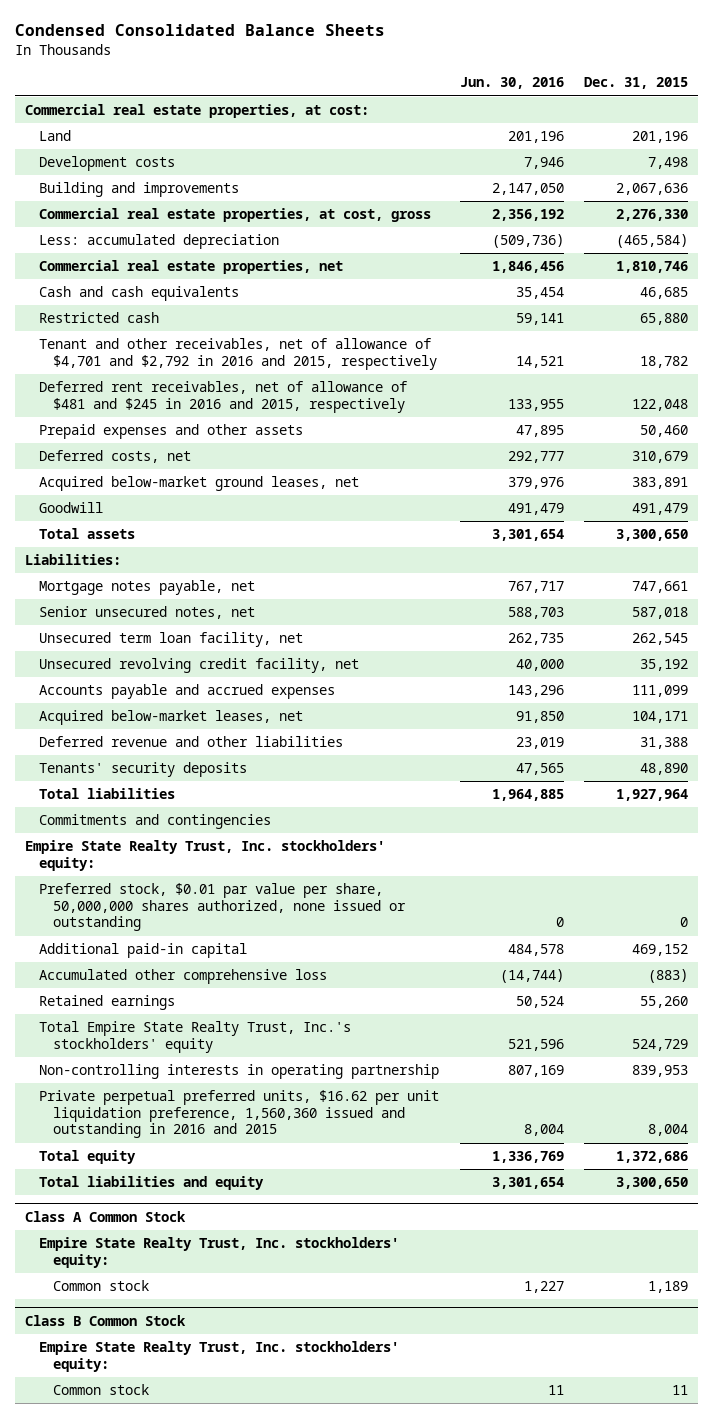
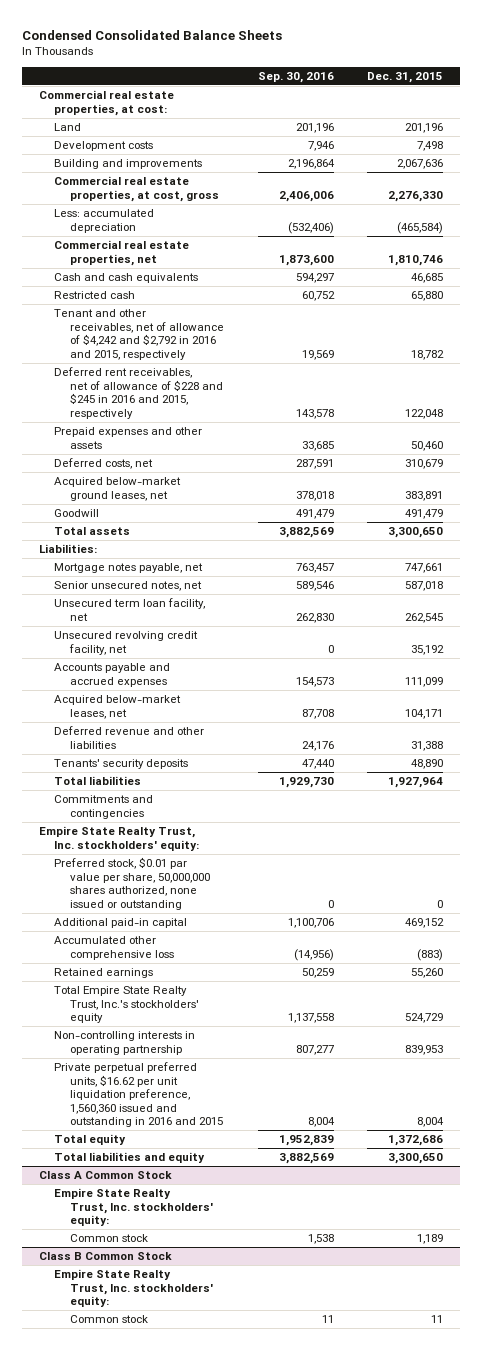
[459,77,564,90] Jun. 30, 2016 -> none
none -> [257,71,334,83] Sep. 30, 2016
[39,338,438,370] Tenant and other receivables, net of allowance of $4,701 and $2,792 in 2016 and 2015, respectively -> [54,309,224,360] Tenant and other receivables, net of allowance of $4,242 and $2,792 in 2016 and 2015, respectively
[39,381,408,413] Deferred rent receivables, net of allowance of $481 and $245 in 2016 and 2015, respectively -> [54,367,223,419] Deferred rent receivables, net of allowance of $228 and $245 in 2016 and 2015, respectively

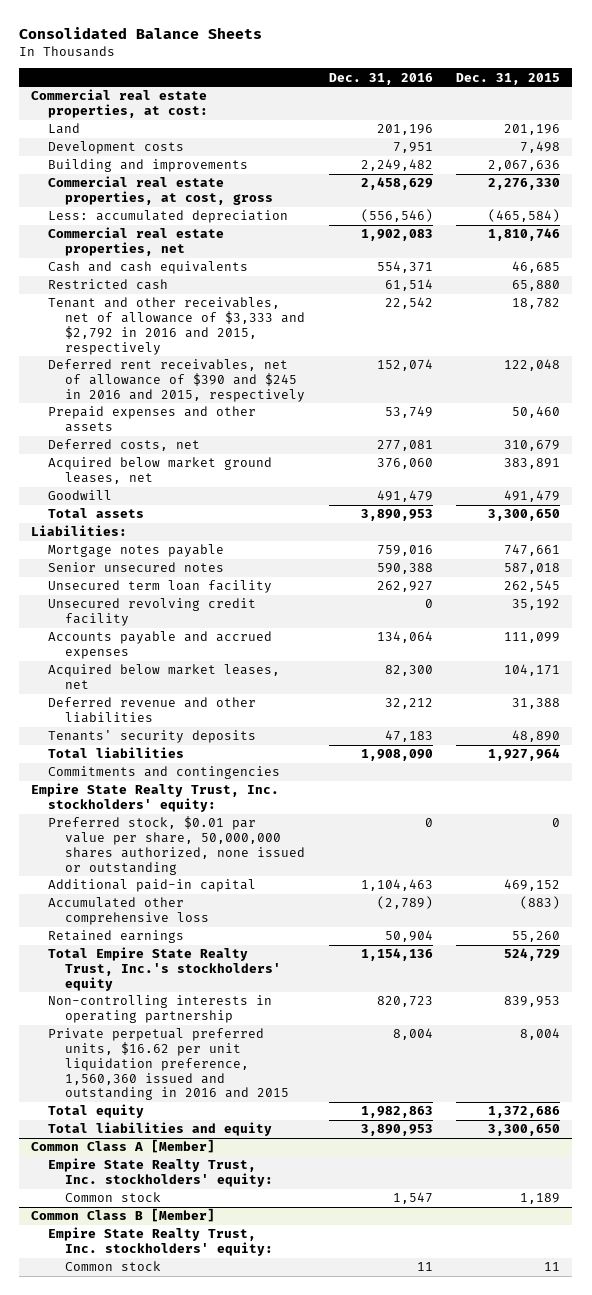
[21,29,282,40] Condensed Consolidated Balance Sheets -> [19,26,263,39] Consolidated Balance Sheets
[257,71,334,83] Sep. 30, 2016 -> none
none -> [328,72,433,85] Dec. 31, 2016
[54,309,224,360] Tenant and other receivables, net of allowance of $4,242 and $2,792 in 2016 and 2015, respectively -> [48,297,306,355] Tenant and other receivables, net of allowance of $3,333 and $2,792 in 2016 and 2015, respectively
[54,367,223,419] Deferred rent receivables, net of allowance of $228 and $245 in 2016 and 2015, respectively -> [48,359,306,402] Deferred rent receivables, net of allowance of $390 and $245 in 2016 and 2015, respectively
[54,477,182,501] Acquired below-market ground leases, net -> [48,457,273,485] Acquired below market ground leases, net
[54,563,204,574] Mortgage notes payable, net -> [48,544,225,558] Mortgage notes payable
[54,581,203,592] Senior unsecured notes, net -> [48,562,225,573] Senior unsecured notes
[54,598,206,621] Unsecured term loan facility, net -> [48,580,273,594] Unsecured term loan facility
[54,631,199,655] Unsecured revolving credit facility, net -> [48,598,257,627] Unsecured revolving credit facility
[54,695,182,719] Acquired below-market leases, net -> [48,664,281,690] Acquired below market leases, net
[38,1171,172,1180] Class A Common Stock -> [31,1139,216,1154] Common Class A [Member]
[38,1252,172,1261] Class B Common Stock -> [31,1208,216,1223] Common Class B [Member]

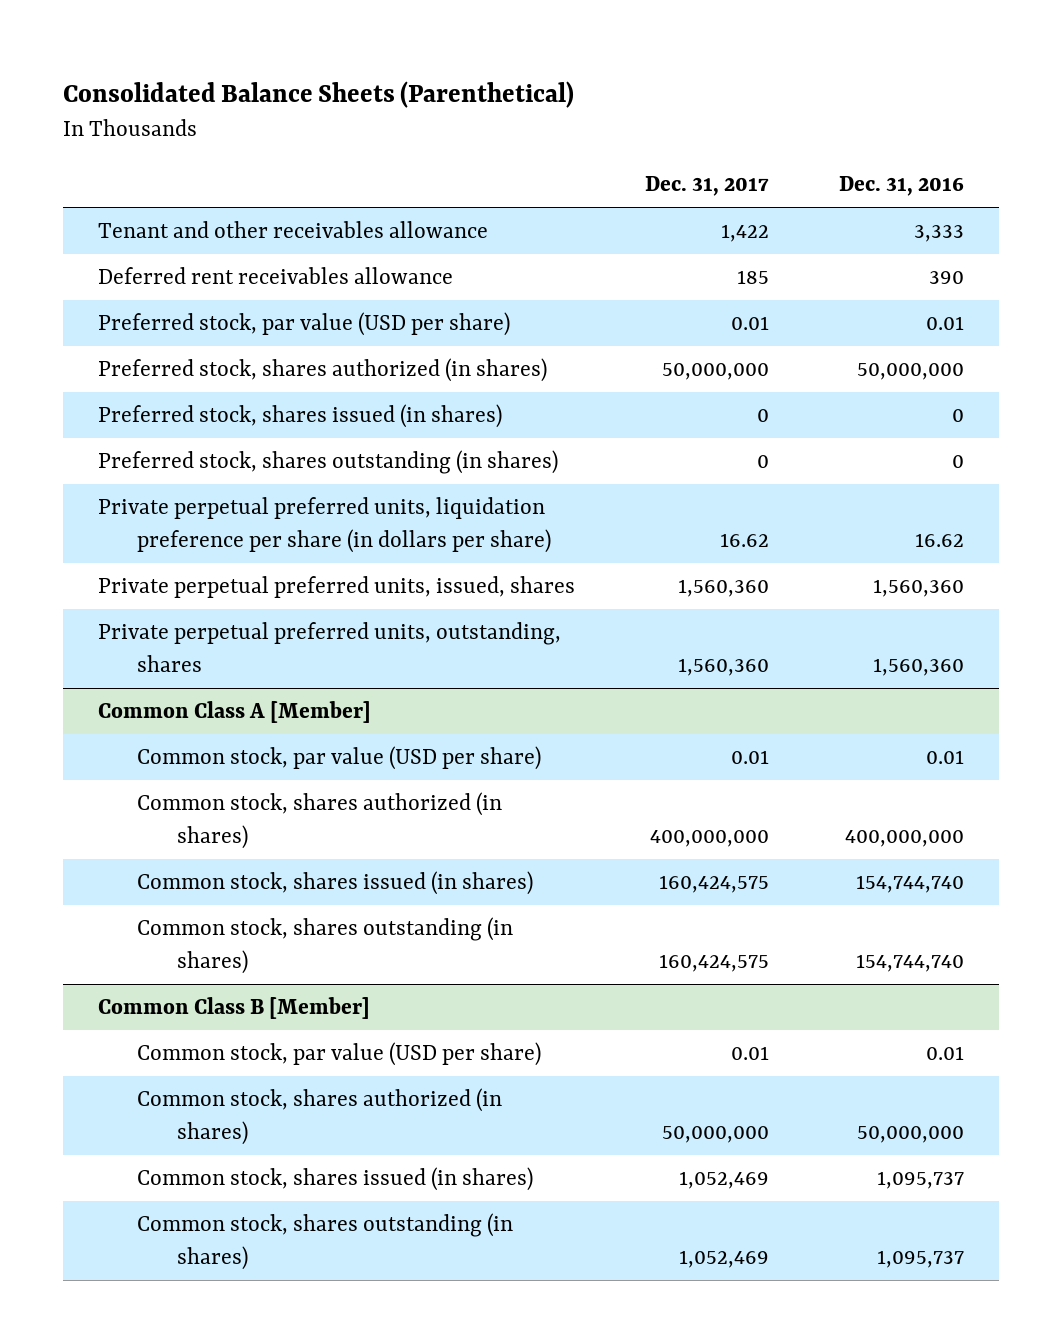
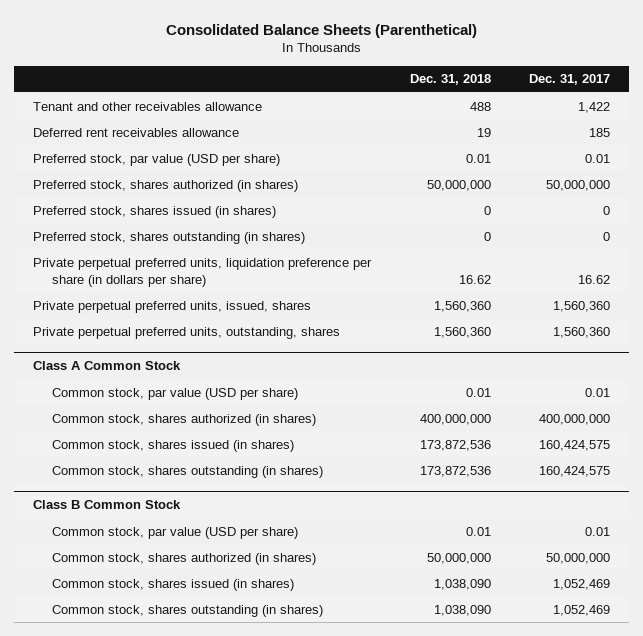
[838,176,964,197] Dec. 31, 2016 -> none
none -> [409,74,491,86] Dec. 31, 2018
[97,701,371,724] Common Class A [Member] -> [33,361,182,371] Class A Common Stock
[97,997,370,1020] Common Class B [Member] -> [33,500,182,510] Class B Common Stock

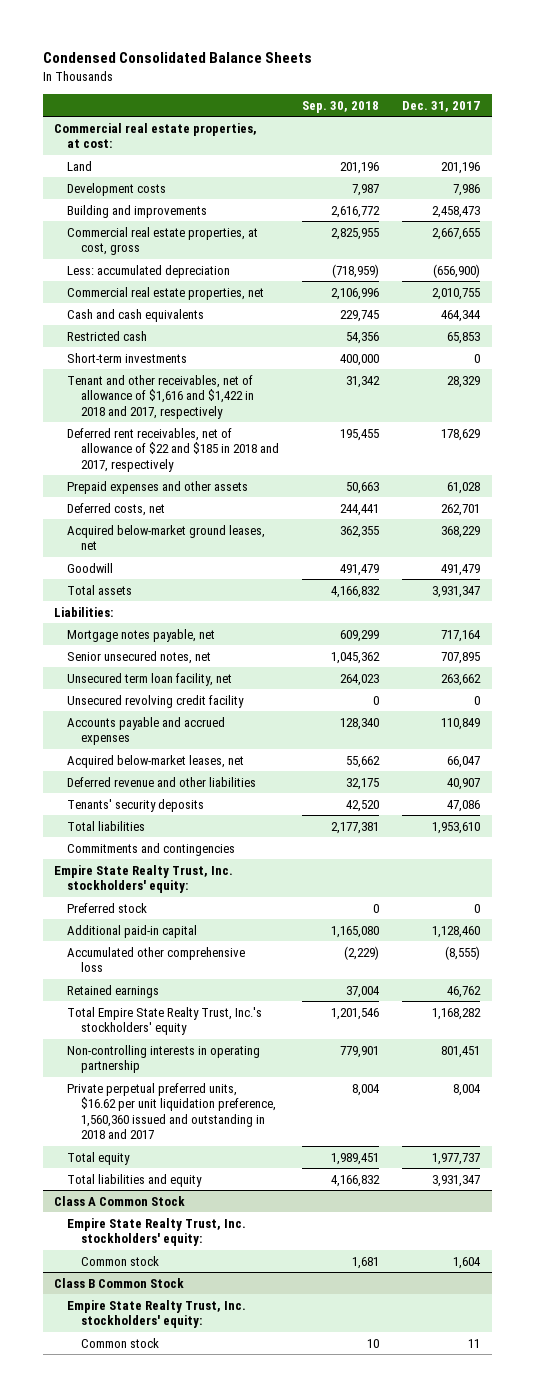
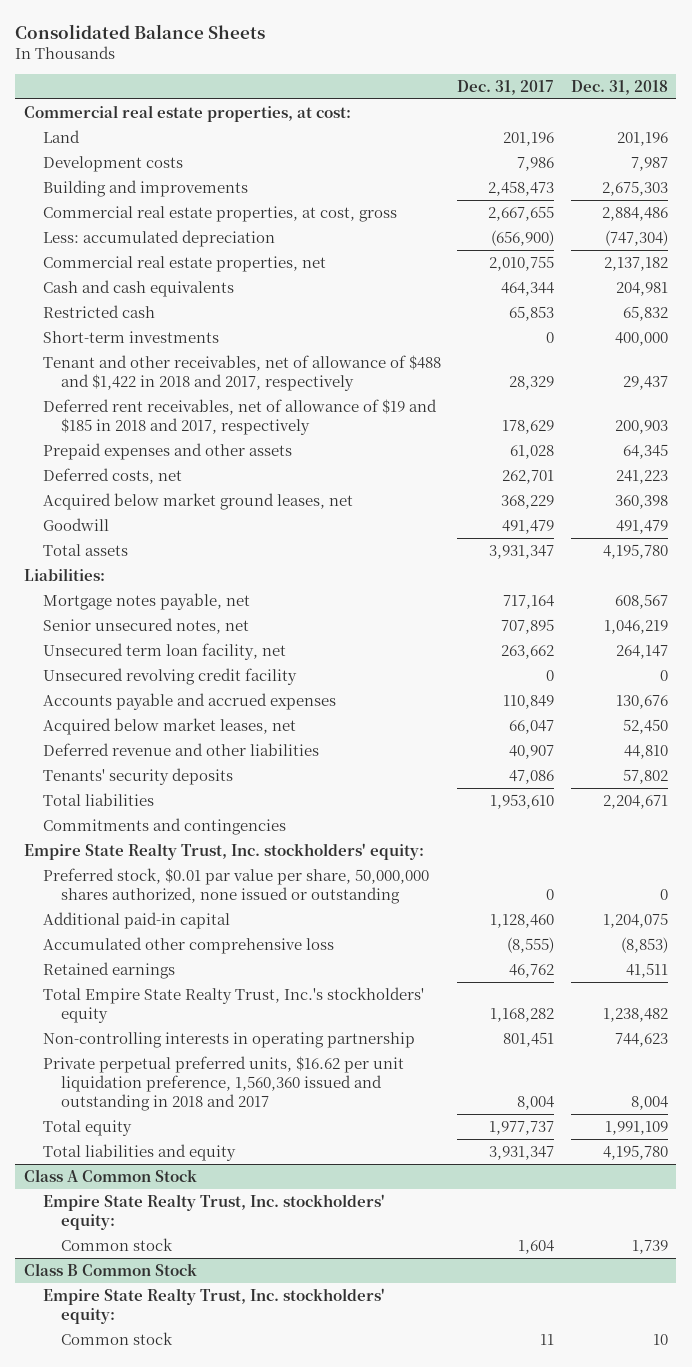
[42,51,312,63] Condensed Consolidated Balance Sheets -> [15,23,266,39] Consolidated Balance Sheets
[301,100,379,113] Sep. 30, 2018 -> none
none -> [571,79,669,95] Dec. 31, 2018
[67,374,254,419] Tenant and other receivables, net of allowance of $1,616 and $1,422 in 2018 and 2017, respectively -> [42,354,441,391] Tenant and other receivables, net of allowance of $488 and $1,422 in 2018 and 2017, respectively
[67,427,279,472] Deferred rent receivables, net of allowance of $22 and $185 in 2018 and 2017, respectively -> [42,398,437,435] Deferred rent receivables, net of allowance of $19 and $185 in 2018 and 2017, respectively
[67,524,266,551] Acquired below-market ground leases, net -> [42,492,353,510] Acquired below market ground leases, net
[67,754,245,768] Acquired below-market leases, net -> [42,717,296,735] Acquired below market leases, net
[67,902,148,913] Preferred stock -> [42,867,429,904] Preferred stock, $0.01 par value per share, 50,000,000 shares authorized, none issued or outstanding

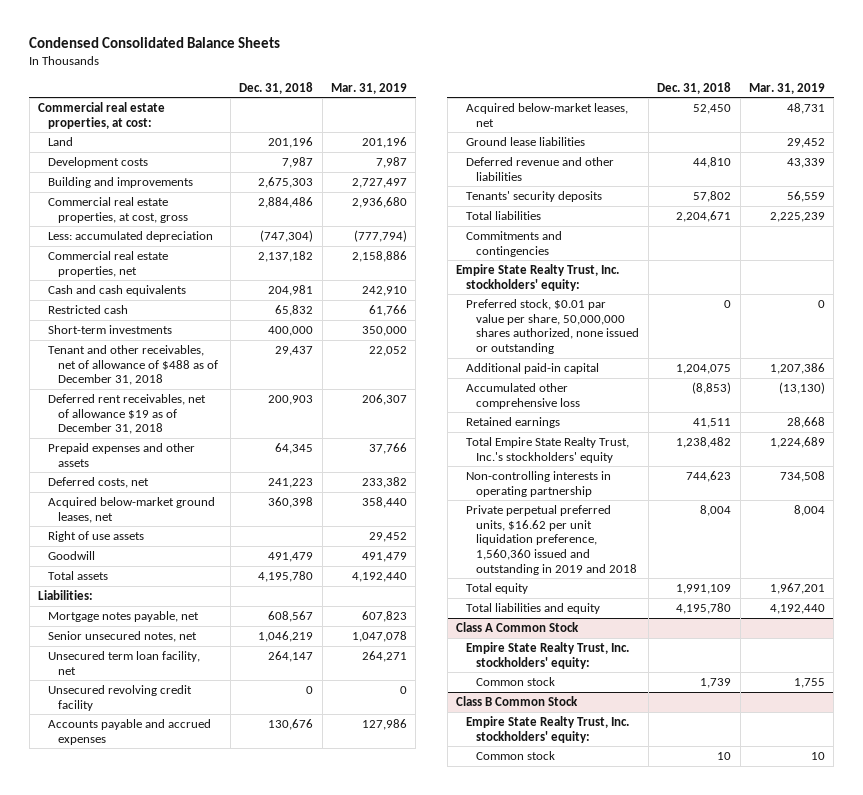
[15,23,266,39] Consolidated Balance Sheets -> [29,37,281,49] Condensed Consolidated Balance Sheets
[457,79,555,95] Dec. 31, 2017 -> none
none -> [330,82,407,94] Mar. 31, 2019
[42,354,441,391] Tenant and other receivables, net of allowance of $488 and $1,422 in 2018 and 2017, respectively -> [48,344,219,386] Tenant and other receivables, net of allowance of $488 as of December 31, 2018
[42,398,437,435] Deferred rent receivables, net of allowance of $19 and $185 in 2018 and 2017, respectively -> [48,393,207,435] Deferred rent receivables, net of allowance $19 as of December 31, 2018
[42,492,353,510] Acquired below market ground leases, net -> [48,496,216,523] Acquired below-market ground leases, net
none -> [48,530,145,542] Right of use assets
[42,717,296,735] Acquired below market leases, net -> [466,102,629,127] Acquired below-market leases, net
none -> [466,136,586,146] Ground lease liabilities
[42,1055,404,1111] Private perpetual preferred units, $16.62 per unit liquidation preference, 1,560,360 issued and outstanding in 2018 and 2017 -> [466,504,638,575] Private perpetual preferred units, $16.62 per unit liquidation preference, 1,560,360 issued and outstanding in 2019 and 2018

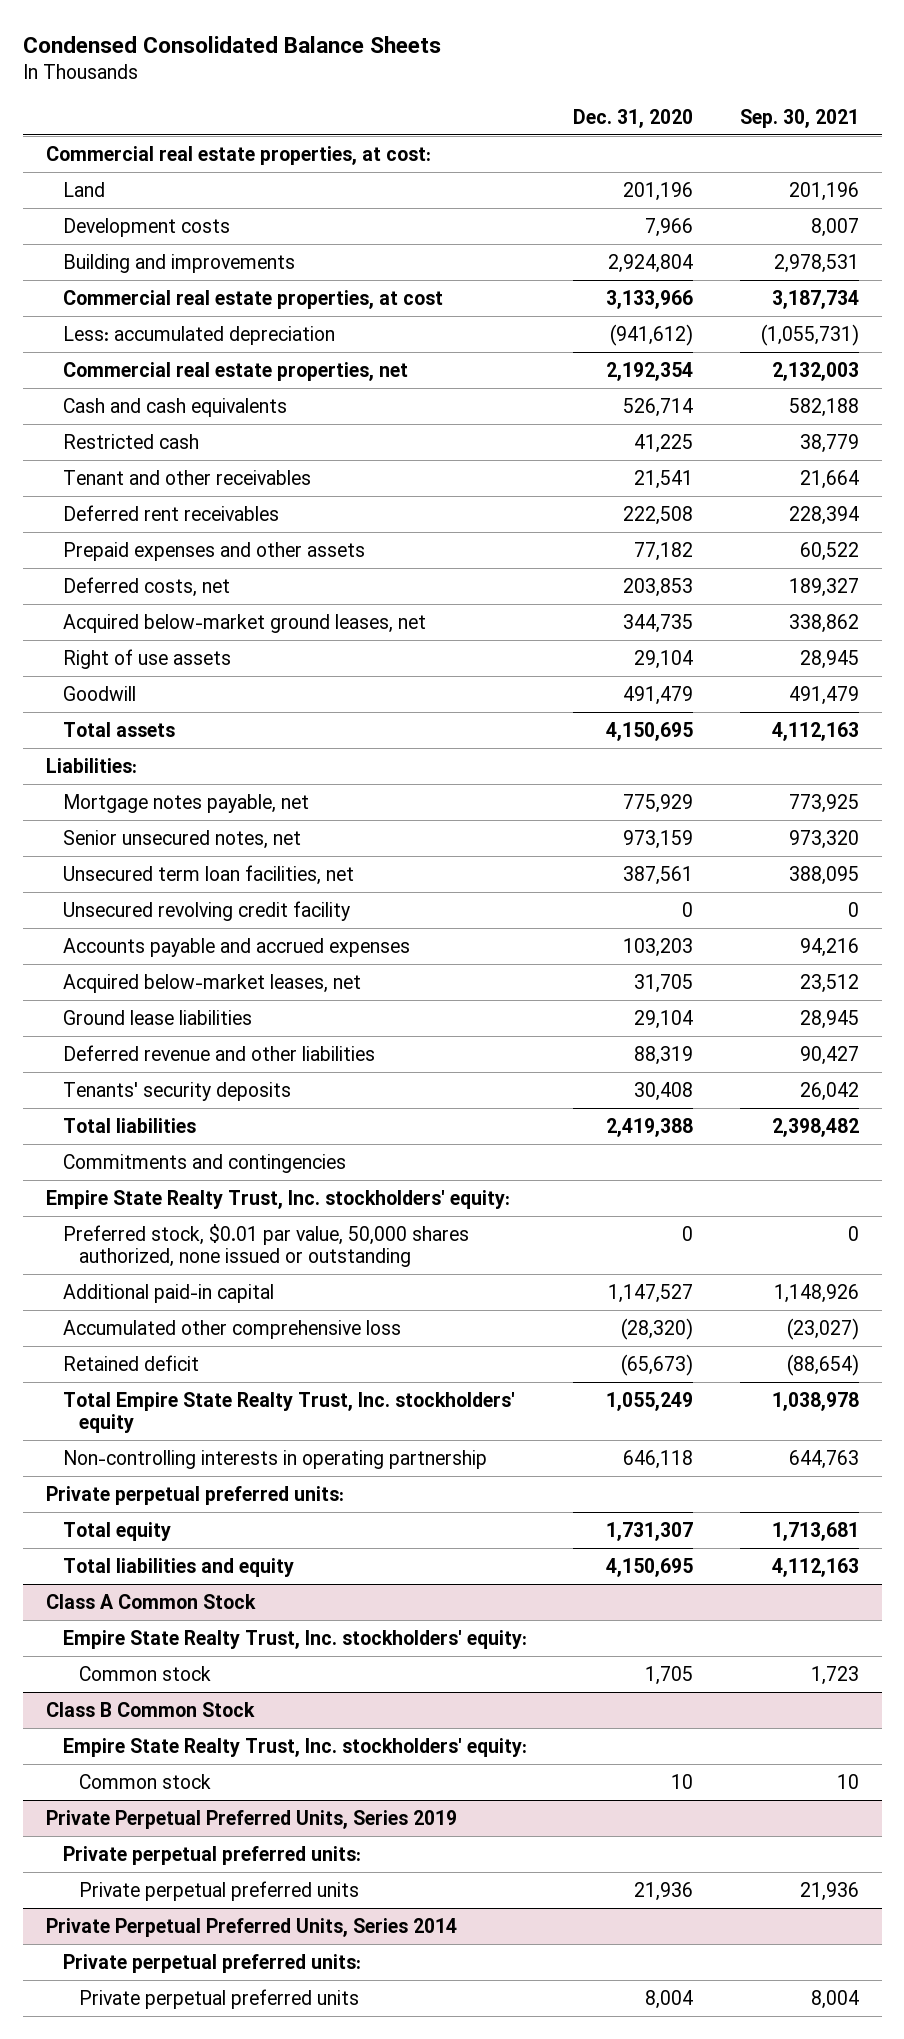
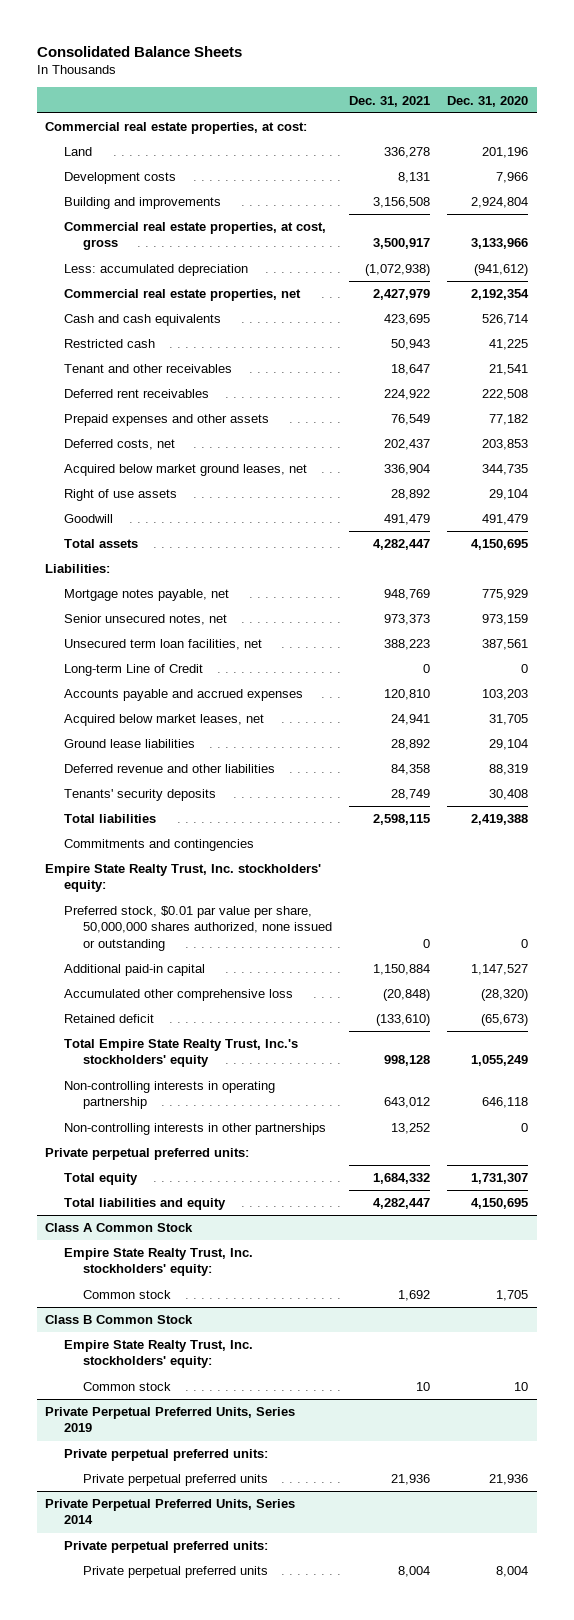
[22,35,441,53] Condensed Consolidated Balance Sheets -> [36,45,242,57] Consolidated Balance Sheets
[739,108,859,128] Sep. 30, 2021 -> none
none -> [349,95,431,107] Dec. 31, 2021
[62,289,443,309] Commercial real estate properties, at cost -> [64,222,327,251] Commercial real estate properties, at cost, gross
[62,613,426,633] Acquired below-market ground leases, net -> [64,464,308,477] Acquired below market ground leases, net
[62,900,350,921] Unsecured revolving credit facility -> [64,664,204,677] Long-term Line of Credit
[62,973,361,993] Acquired below-market leases, net -> [64,714,265,727] Acquired below market leases, net
[62,1223,469,1268] Preferred stock, $0.01 par value, 50,000 shares authorized, none issued or outstanding -> [64,906,332,951] Preferred stock, $0.01 par value per share, 50,000,000 shares authorized, none issued or outstanding
[62,1391,515,1434] Total Empire State Realty Trust, Inc. stockholders' equity -> [64,1039,299,1068] Total Empire State Realty Trust, Inc.'s stockholders' equity
none -> [64,1123,327,1136] Non-controlling interests in other partnerships

